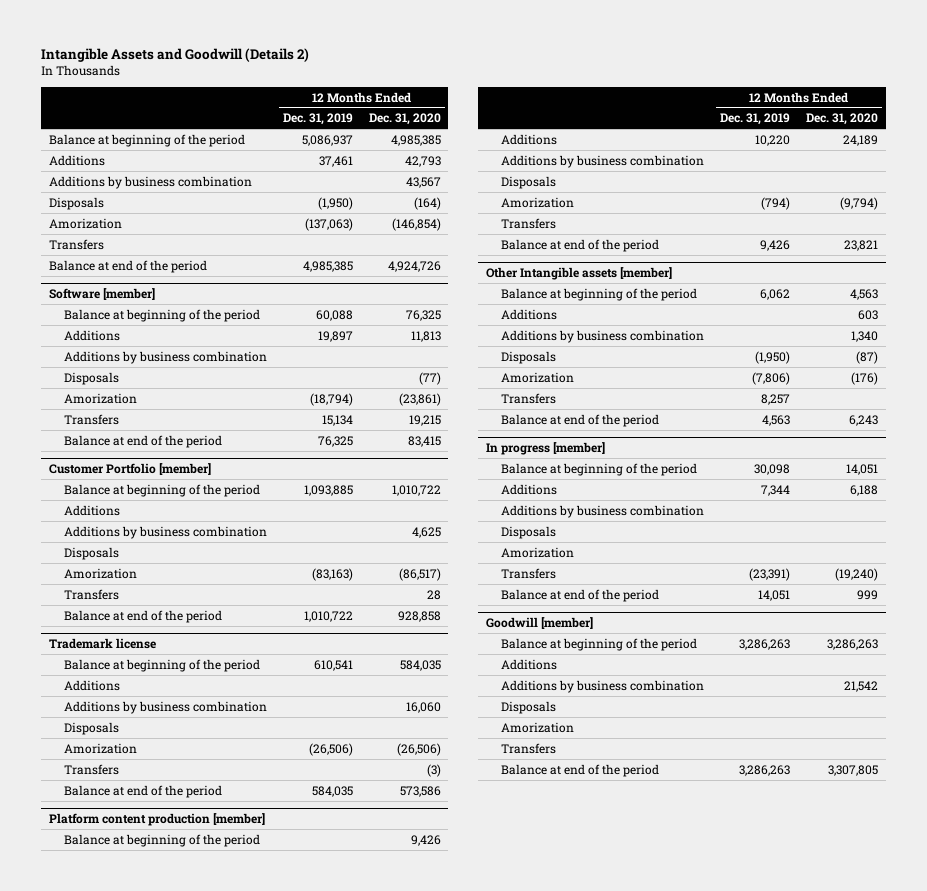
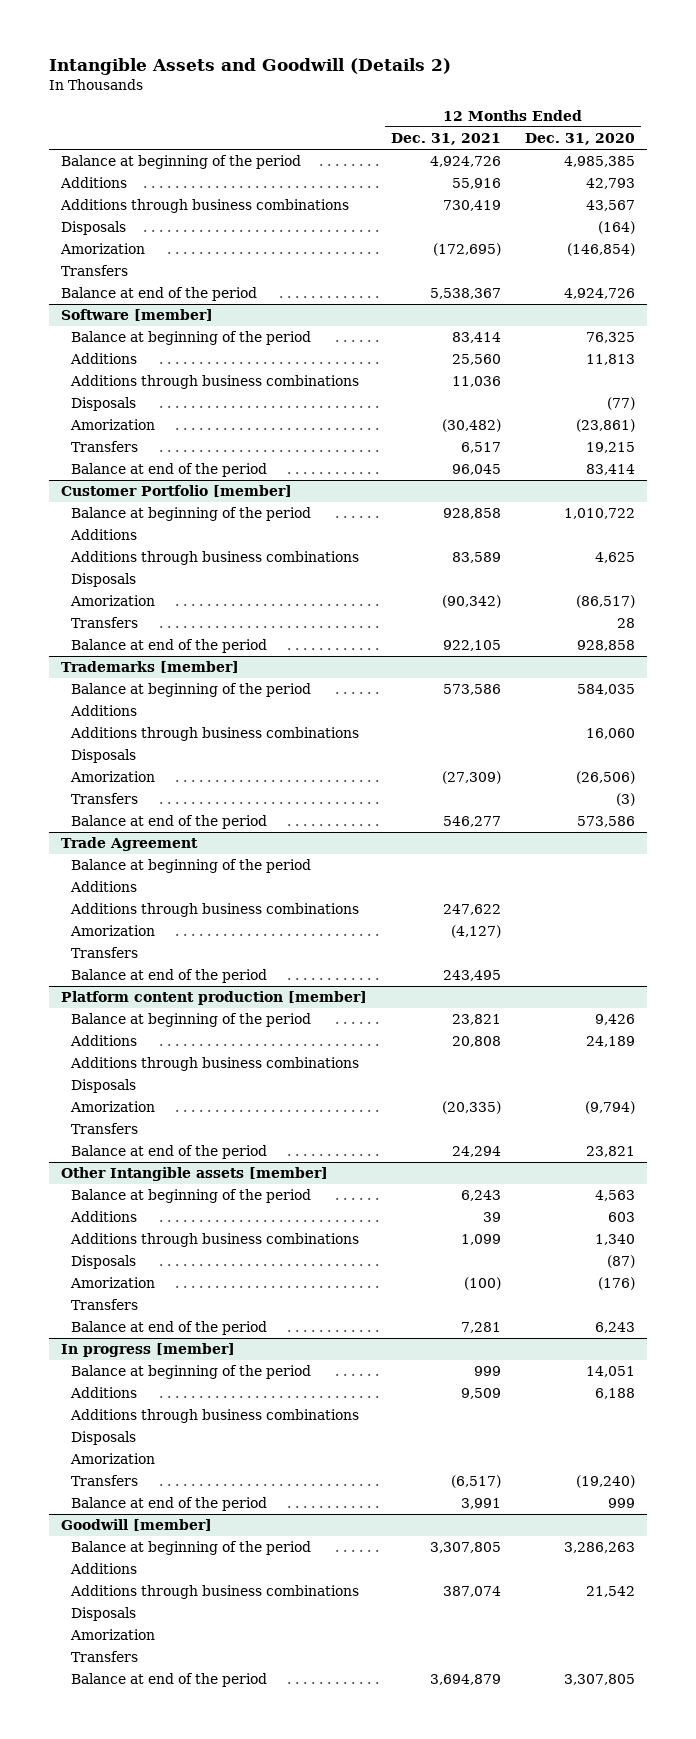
[282,113,353,126] Dec. 31, 2019 -> none
none -> [391,133,502,146] Dec. 31, 2021
[48,175,252,189] Additions by business combination -> [60,199,350,214] Additions through business combinations
[64,350,268,364] Additions by business combination -> [70,375,360,390] Additions through business combinations
[407,435,441,447] 83,415 -> [586,464,636,476] 83,414
[64,525,268,539] Additions by business combination -> [70,551,360,566] Additions through business combinations
[48,637,156,649] Trademark license -> [61,661,240,674] Trademarks [member]
[64,700,268,714] Additions by business combination -> [70,727,360,742] Additions through business combinations
none -> [61,837,199,852] Trade Agreement
none -> [71,859,312,874] Balance at beginning of the period
none -> [70,881,138,893] Additions
none -> [70,903,360,918] Additions through business combinations
none -> [70,925,156,937] Amorization
none -> [71,947,139,959] Transfers
none -> [71,969,268,984] Balance at end of the period
[501,154,705,168] Additions by business combination -> [70,1057,360,1072] Additions through business combinations
[501,329,705,343] Additions by business combination -> [70,1233,360,1248] Additions through business combinations
[501,504,705,518] Additions by business combination -> [70,1409,360,1424] Additions through business combinations
[501,679,705,693] Additions by business combination -> [70,1585,360,1600] Additions through business combinations

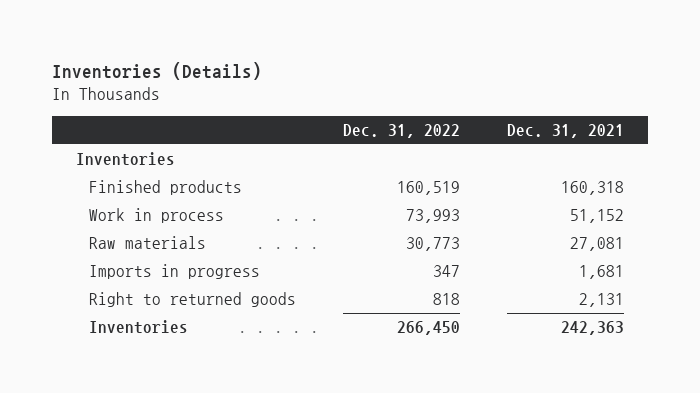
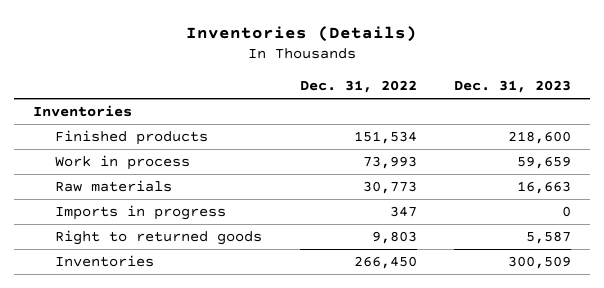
[507,123,625,138] Dec. 31, 2021 -> none
none -> [454,80,572,94] Dec. 31, 2023
[396,181,460,196] 160,519 -> [353,130,417,144] 151,534
[432,293,460,306] 818 -> [371,230,417,244] 9,803

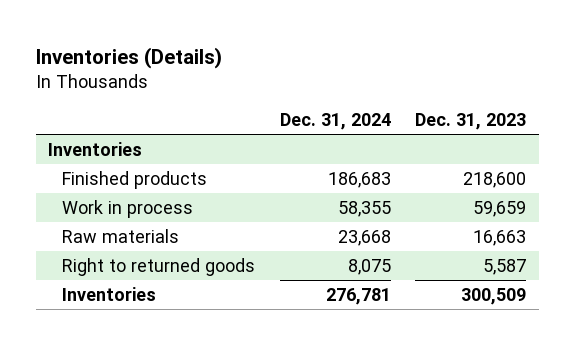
[299,80,417,94] Dec. 31, 2022 -> none
none -> [279,113,391,131] Dec. 31, 2024
[55,204,227,220] Imports in progress -> none

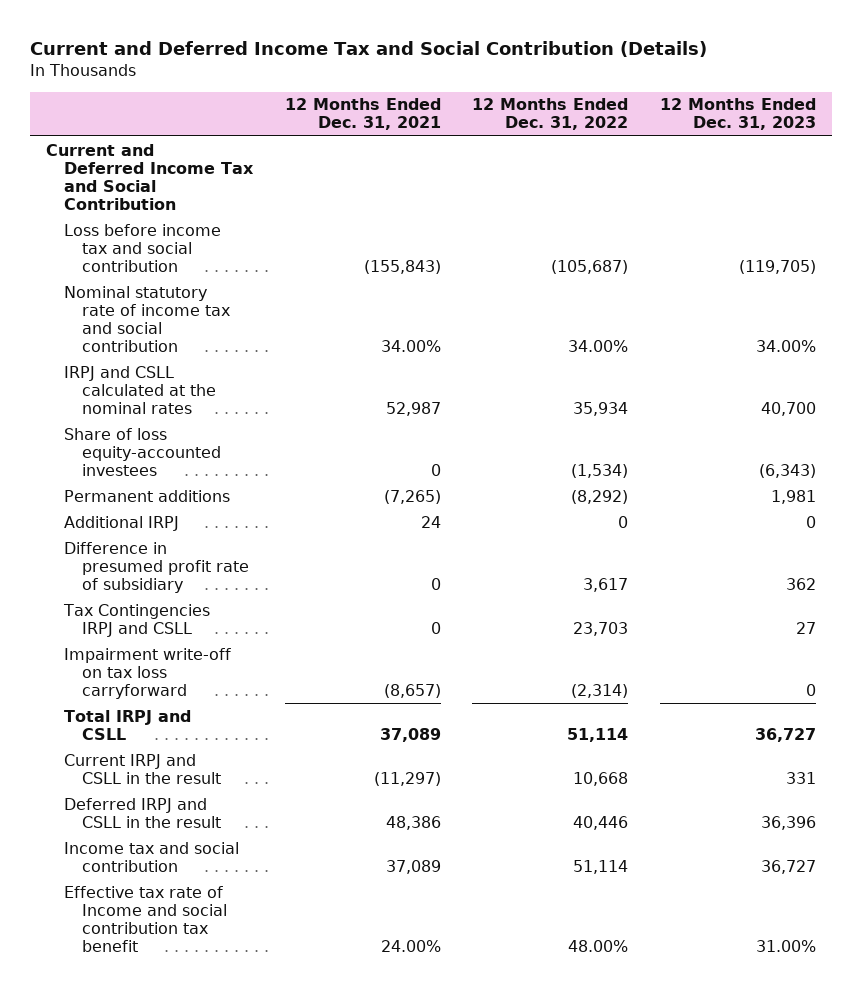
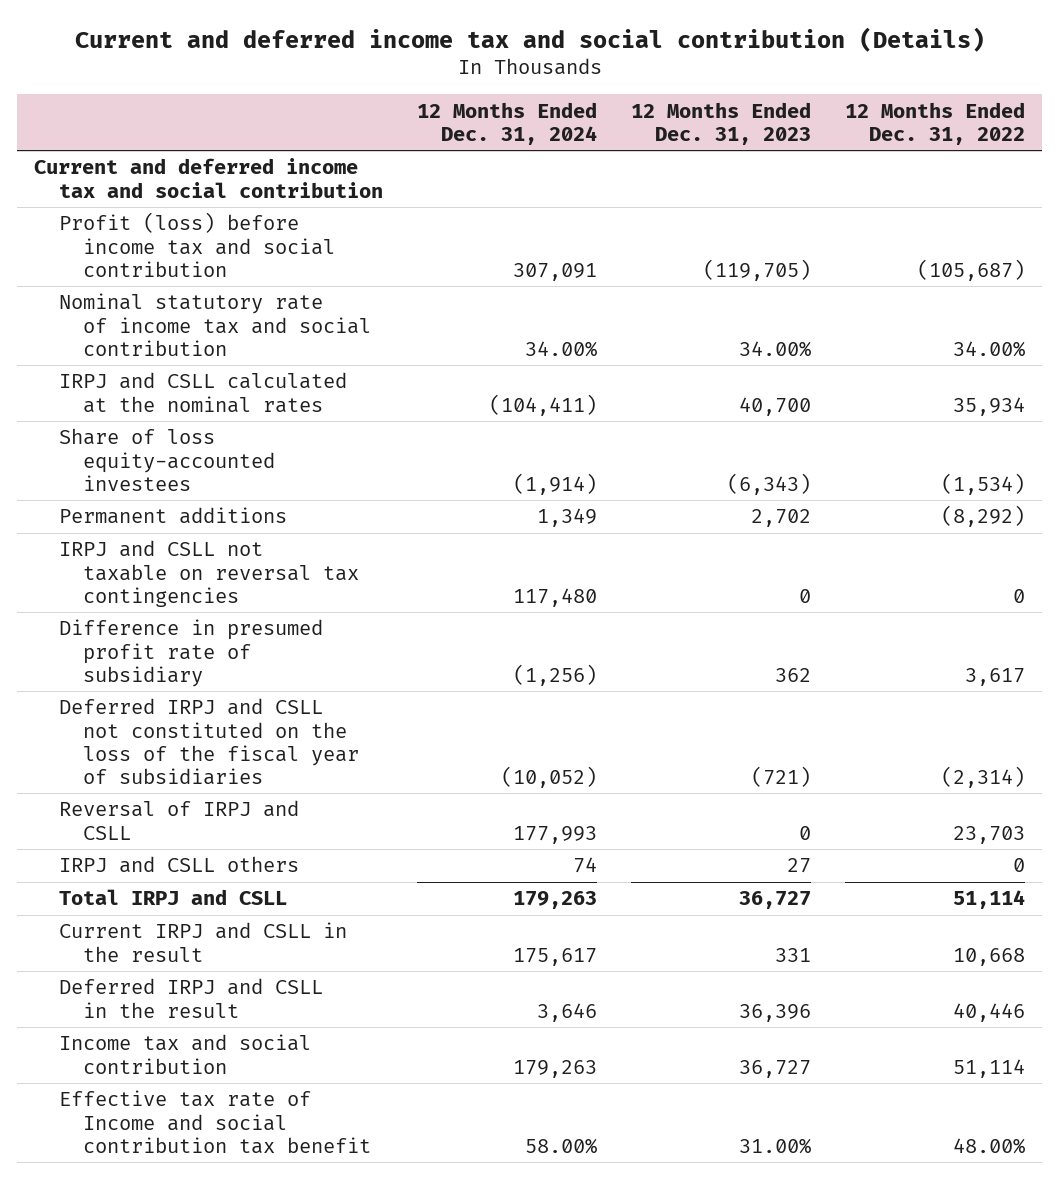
[30,40,708,57] Current and Deferred Income Tax and Social Contribution (Details) -> [74,26,985,52] Current and deferred income tax and social contribution (Details)
[284,98,441,131] 12 Months Ended Dec. 31, 2021 -> none
none -> [416,101,597,145] 12 Months Ended Dec. 31, 2024
[46,143,254,210] Current and Deferred Income Tax and Social Contribution -> [33,158,383,198] Current and deferred income tax and social contribution
[63,223,221,272] Loss before income tax and social contribution -> [58,212,336,277] Profit (loss) before income tax and social contribution
[63,515,179,531] Additional IRPJ -> none
[770,489,816,504] 1,981 -> [751,509,812,528] 2,702
none -> [58,540,360,607] IRPJ and CSLL not taxable on reversal tax contingencies
[63,647,231,699] Impairment write-off on tax loss carryforward -> none
none -> [58,698,360,785] Deferred IRPJ and CSLL not constituted on the loss of the fiscal year of subsidiaries
[62,603,210,637] Tax Contingencies IRPJ and CSLL -> [58,800,299,840] Reversal of IRPJ and CSLL
[795,621,816,634] 27 -> [799,825,812,840] 0
none -> [58,856,299,874] IRPJ and CSLL others

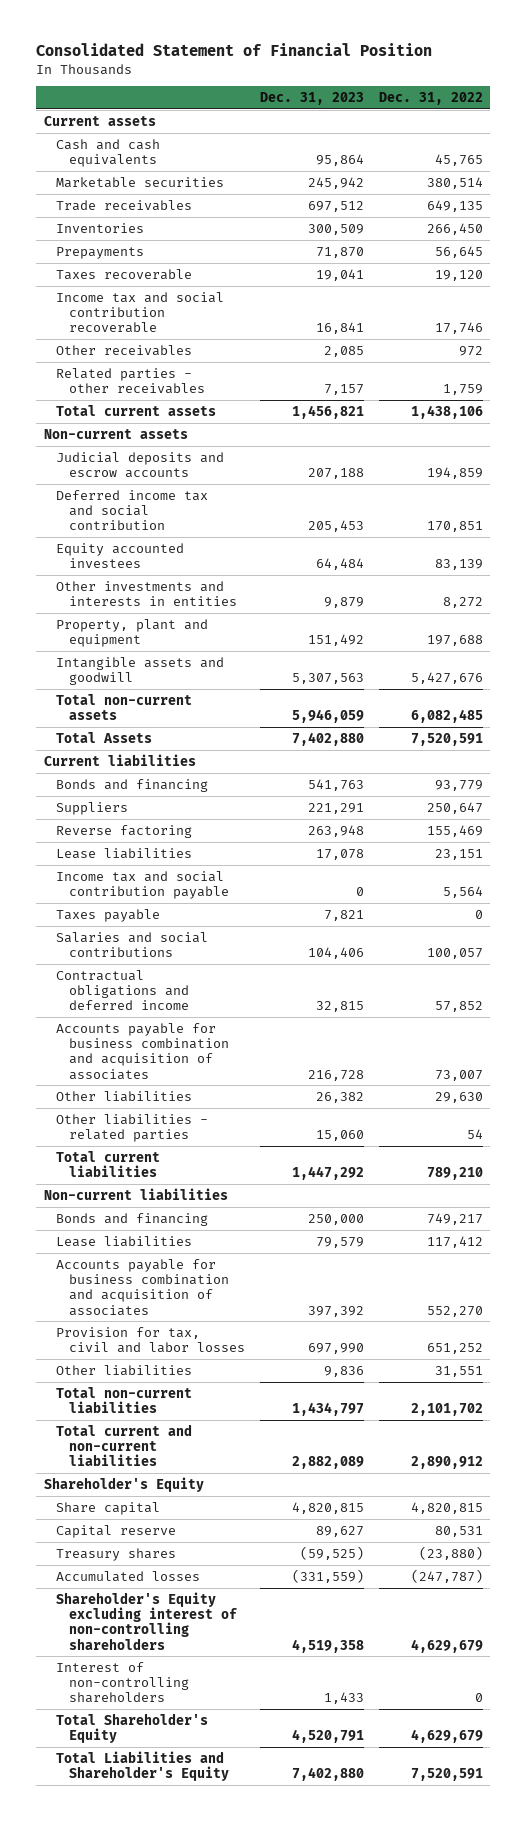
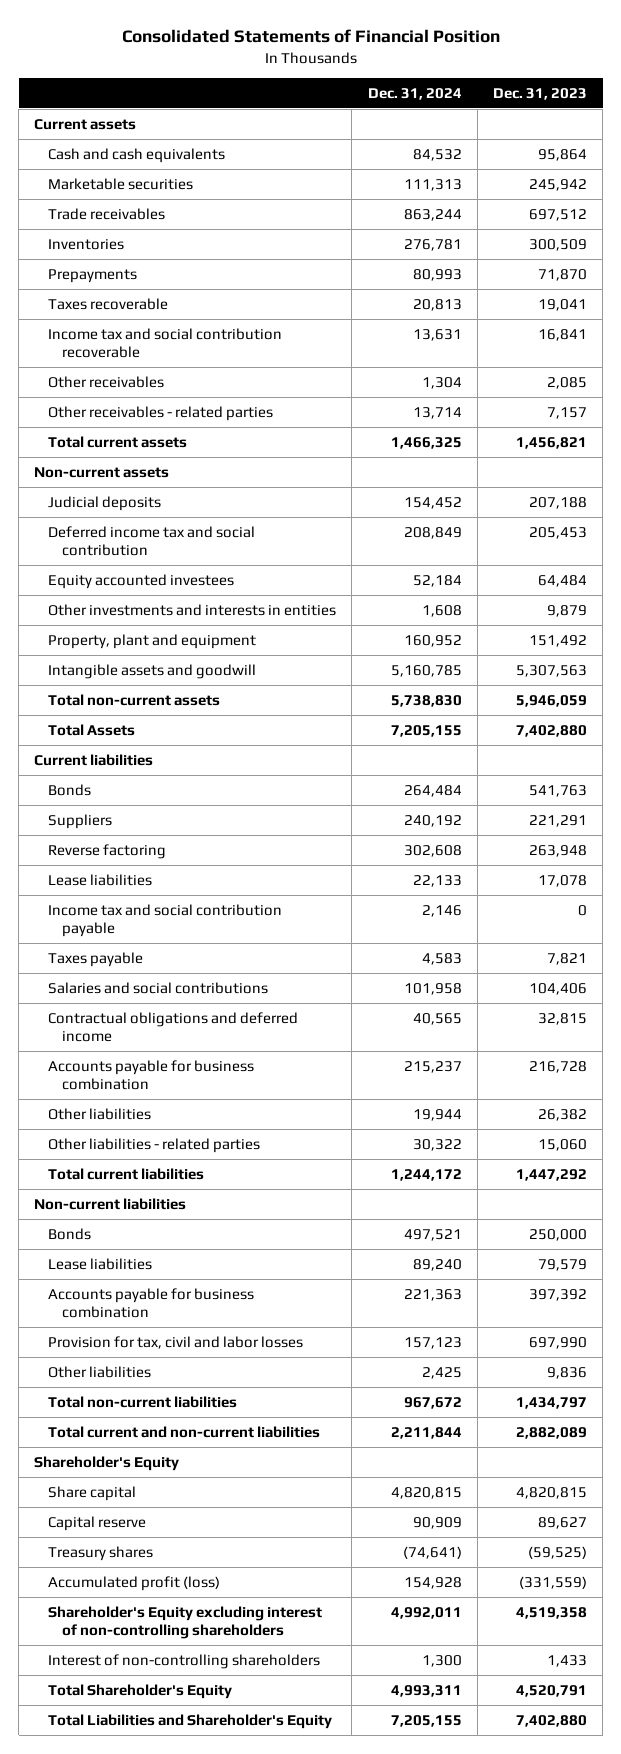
[36,43,433,57] Consolidated Statement of Financial Position -> [121,29,500,44] Consolidated Statements of Financial Position
[378,92,483,106] Dec. 31, 2022 -> none
none -> [367,87,462,100] Dec. 31, 2024
[56,367,206,395] Related parties - other receivables -> [48,405,274,421] Other receivables - related parties
[56,451,225,479] Judicial deposits and escrow accounts -> [48,495,162,511] Judicial deposits
[56,778,209,792] Bonds and financing -> [48,783,92,796] Bonds
[56,1022,230,1080] Accounts payable for business combination and acquisition of associates -> [48,1059,255,1090] Accounts payable for business combination
[56,1212,209,1226] Bonds and financing -> [48,1227,92,1240] Bonds
[56,1258,230,1316] Accounts payable for business combination and acquisition of associates -> [48,1287,255,1318] Accounts payable for business combination
[56,1570,201,1582] Accumulated losses -> [48,1575,221,1591] Accumulated profit (loss)

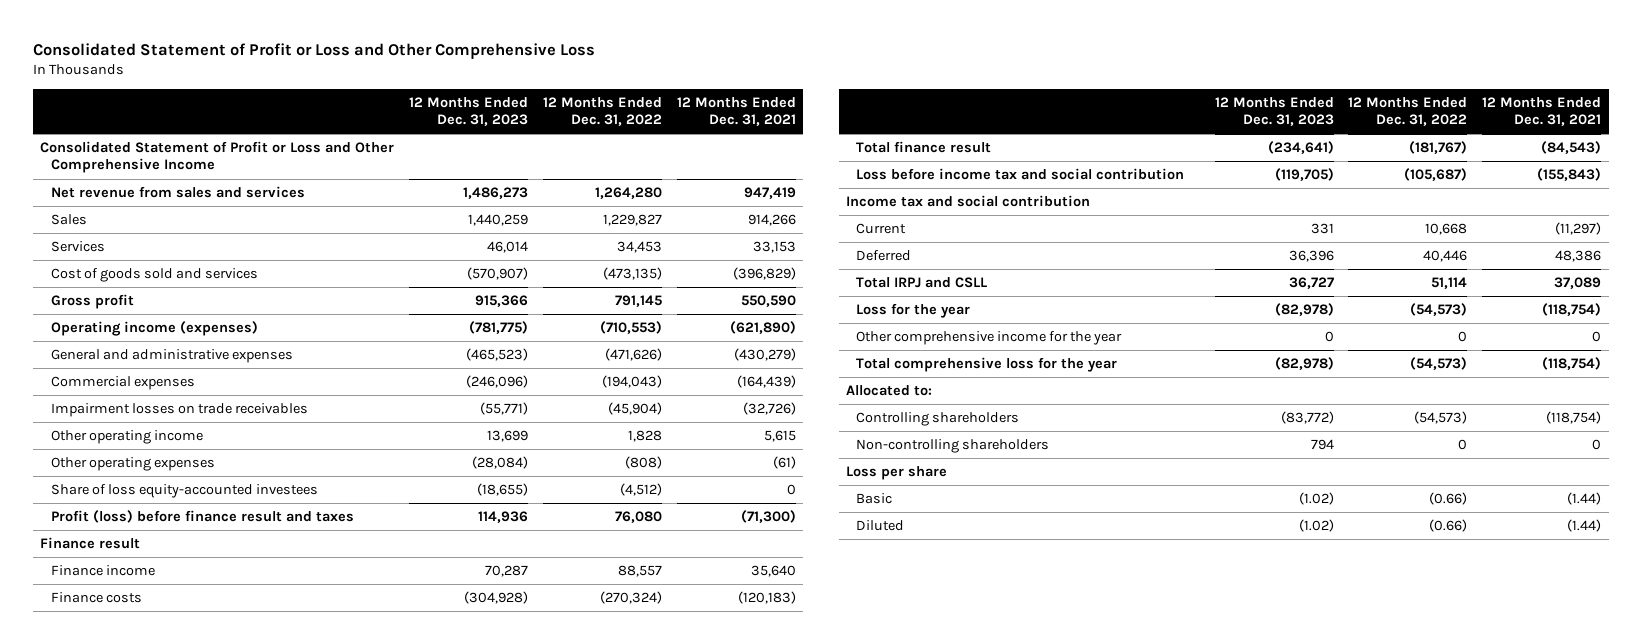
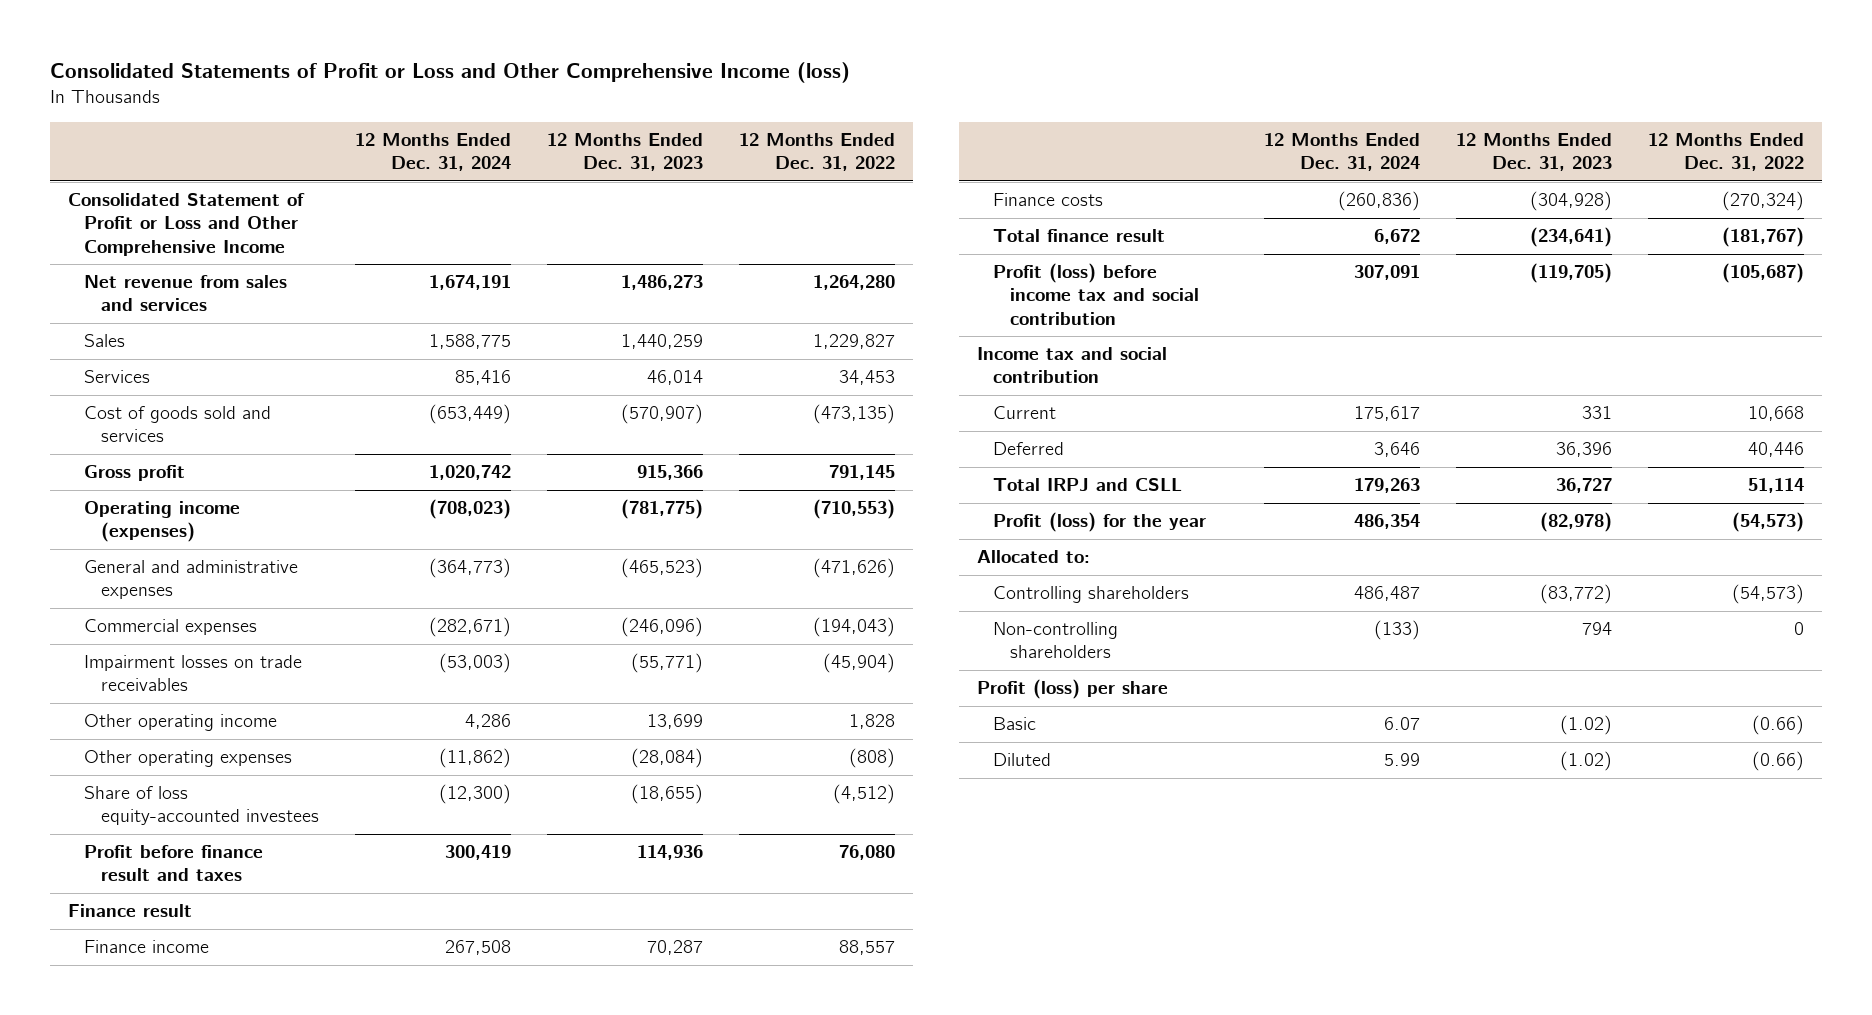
[33,43,596,60] Consolidated Statement of Profit or Loss and Other Comprehensive Loss -> [49,62,850,84] Consolidated Statements of Profit or Loss and Other Comprehensive Income (loss)
[676,96,796,127] 12 Months Ended Dec. 31, 2021 -> none
none -> [354,133,511,172] 12 Months Ended Dec. 31, 2024
[50,510,354,524] Profit (loss) before finance result and taxes -> [84,845,264,882] Profit before finance result and taxes
[856,168,1185,181] Loss before income tax and social contribution -> [993,263,1199,325] Profit (loss) before income tax and social contribution
[856,331,1123,346] Other comprehensive income for the year -> none
[856,357,1118,373] Total comprehensive loss for the year -> none
[856,303,971,319] Loss for the year -> [993,512,1207,533] Profit (loss) for the year
[845,466,947,481] Loss per share -> [976,679,1168,700] Profit (loss) per share

